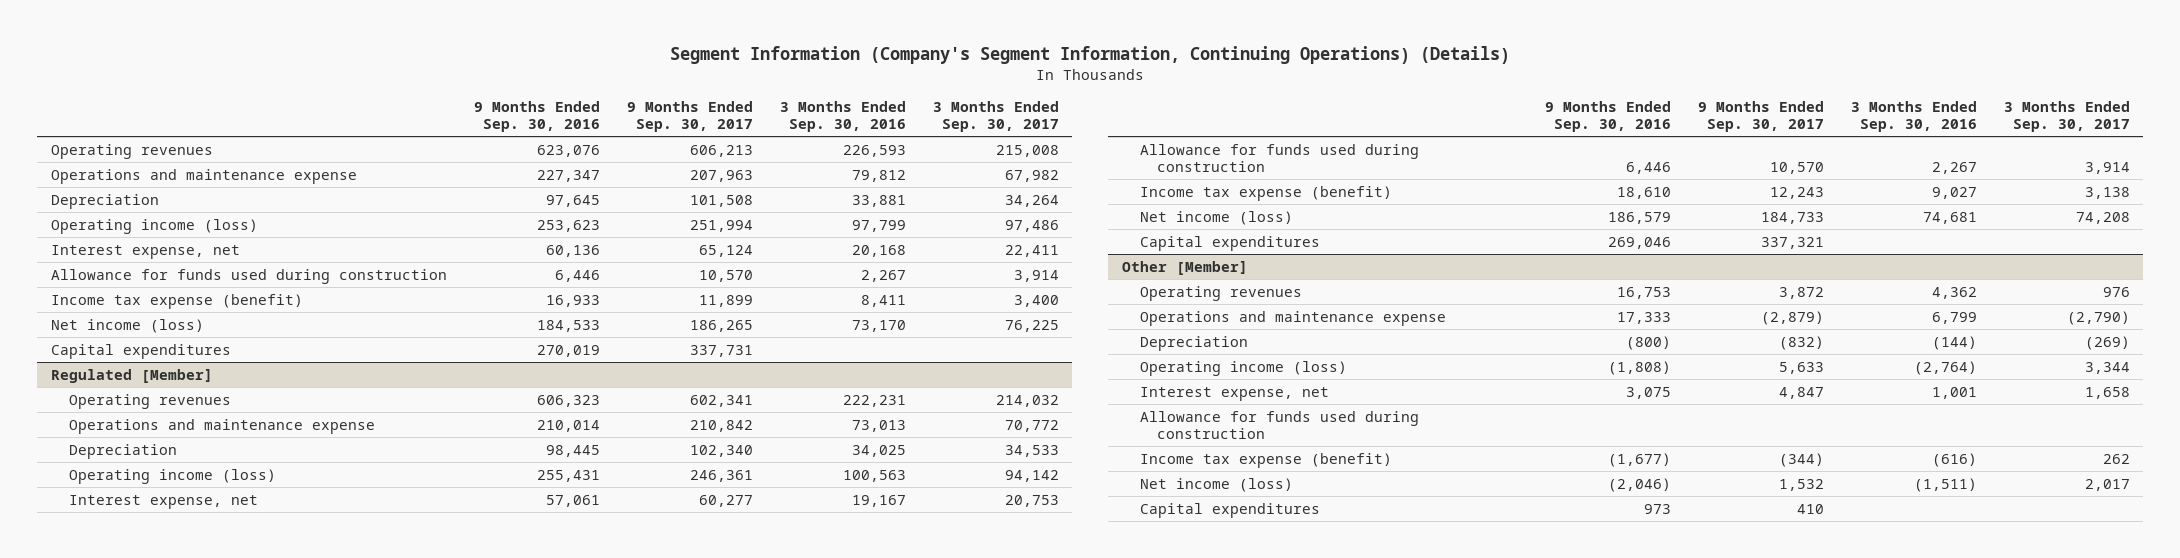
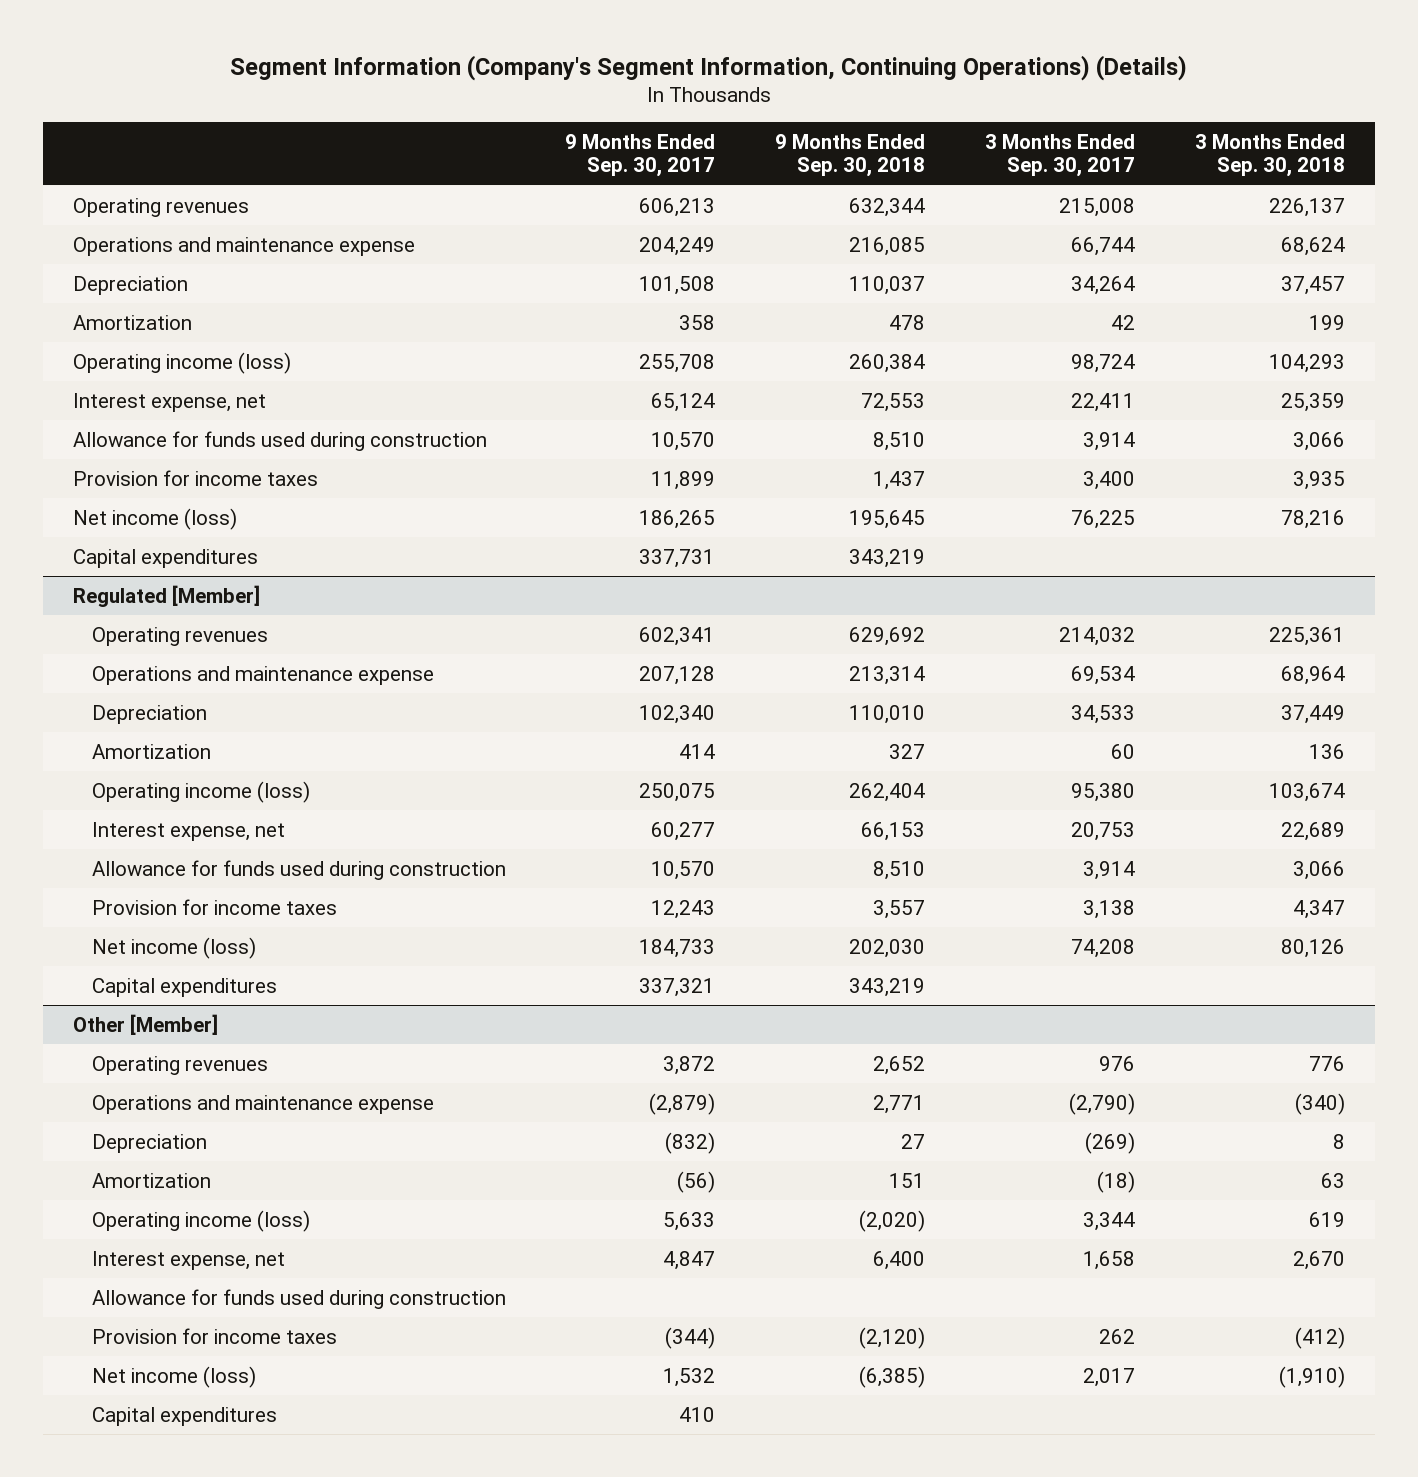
[473,101,600,133] 9 Months Ended Sep. 30, 2016 -> none
[779,101,906,133] 3 Months Ended Sep. 30, 2016 -> none
none -> [775,133,926,178] 9 Months Ended Sep. 30, 2018
none -> [1194,133,1345,178] 3 Months Ended Sep. 30, 2018
[689,169,753,182] 207,963 -> [639,236,716,256] 204,249
[1004,169,1059,182] 67,982 -> [1071,236,1136,256] 66,744
none -> [73,314,193,330] Amortization
[689,219,753,232] 251,994 -> [639,353,716,373] 255,708
[1004,219,1059,232] 97,486 -> [1071,353,1136,373] 98,724
[50,293,303,309] Income tax expense (benefit) -> [73,469,319,486] Provision for income taxes
[689,419,753,432] 210,842 -> [639,665,716,685] 207,128
[1004,419,1059,432] 70,772 -> [1071,665,1136,685] 69,534
none -> [91,743,211,759] Amortization
[689,469,753,482] 246,361 -> [639,782,716,802] 250,075
[1004,469,1059,482] 94,142 -> [1071,782,1136,802] 95,380
[1139,185,1392,201] Income tax expense (benefit) -> [91,898,337,915] Provision for income taxes
none -> [91,1172,211,1188] Amortization
[1139,452,1392,468] Income tax expense (benefit) -> [91,1327,337,1344] Provision for income taxes

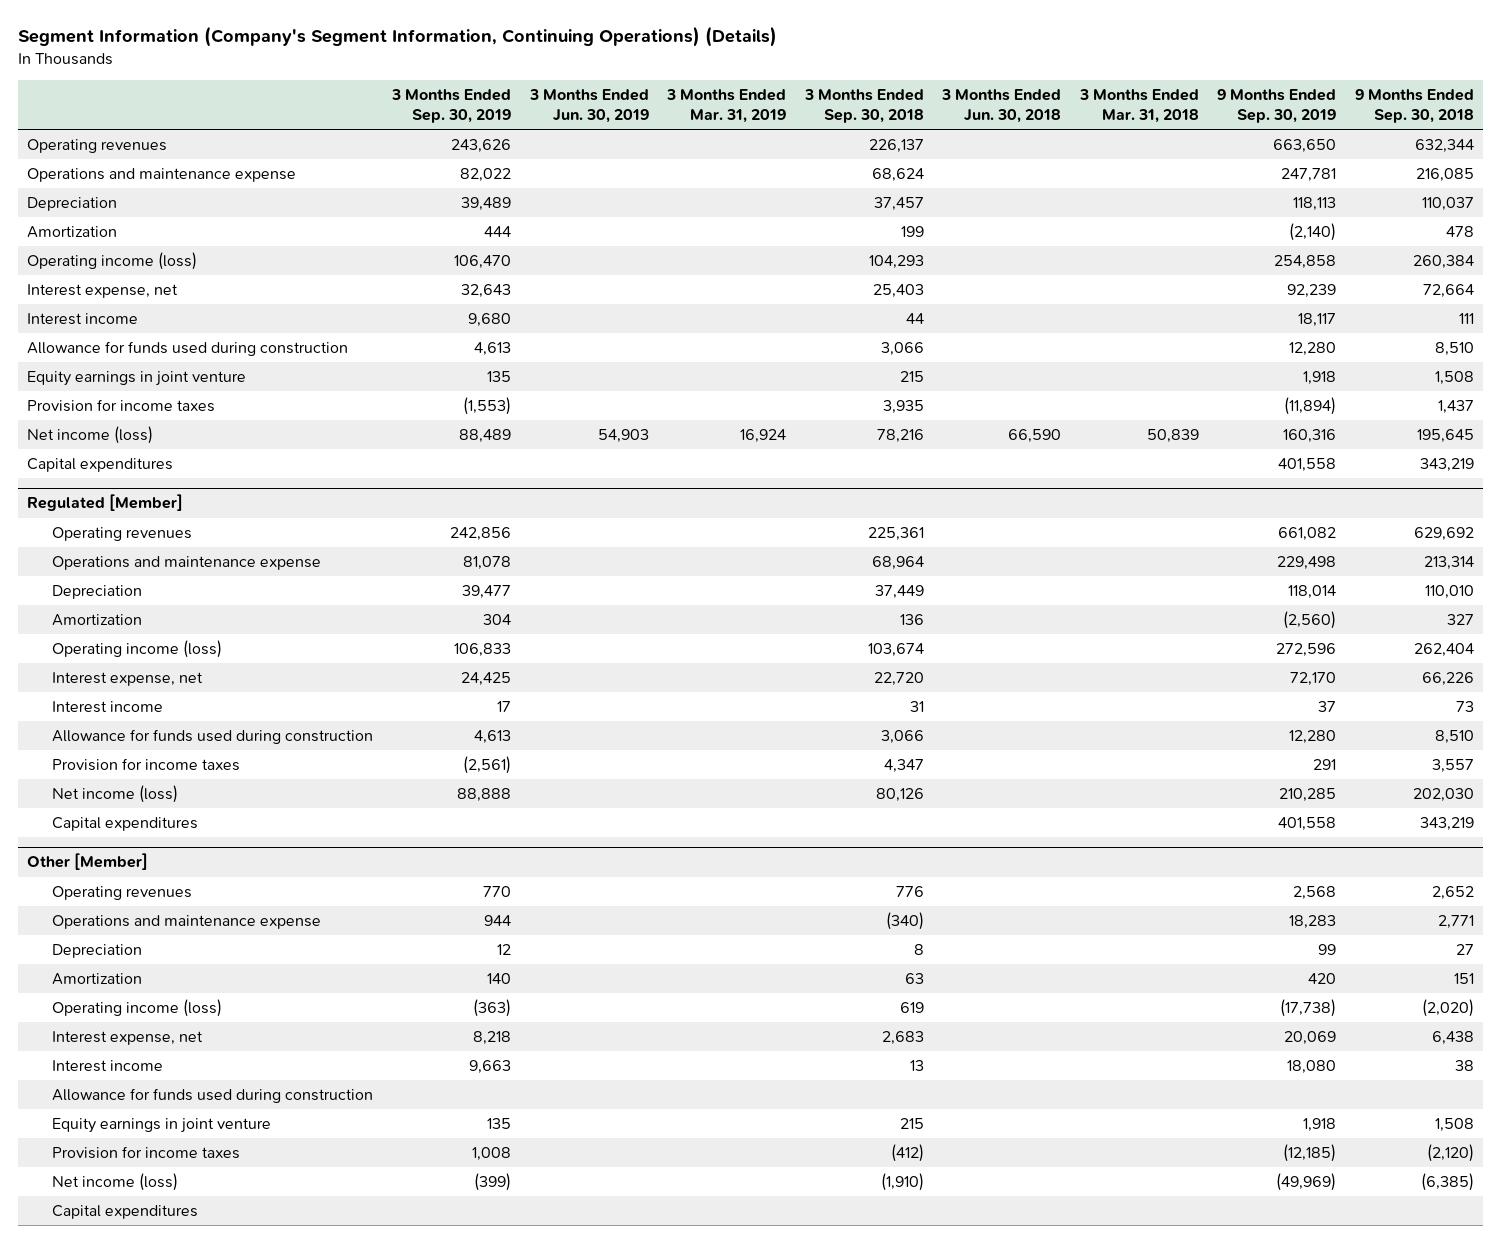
[565,133,716,178] 9 Months Ended Sep. 30, 2017 -> none
[985,133,1136,178] 3 Months Ended Sep. 30, 2017 -> none
none -> [390,88,511,124] 3 Months Ended Sep. 30, 2019
none -> [528,88,649,124] 3 Months Ended Jun. 30, 2019
none -> [666,88,787,124] 3 Months Ended Mar. 31, 2019
none -> [941,88,1062,124] 3 Months Ended Jun. 30, 2018
none -> [1078,88,1199,124] 3 Months Ended Mar. 31, 2018
none -> [1217,88,1337,124] 9 Months Ended Sep. 30, 2019
[861,392,926,412] 72,553 -> [1422,284,1474,299] 72,664
[1280,392,1345,412] 25,359 -> [872,284,924,299] 25,403
none -> [27,313,139,326] Interest income
none -> [27,371,247,387] Equity earnings in joint venture
[861,821,926,841] 66,153 -> [1421,672,1474,687] 66,226
[1280,821,1345,841] 22,689 -> [873,672,924,687] 22,720
none -> [52,701,164,714] Interest income
[873,1250,926,1270] 6,400 -> [1431,1031,1474,1046] 6,438
[1292,1250,1345,1270] 2,670 -> [881,1031,924,1046] 2,683
none -> [52,1060,164,1073] Interest income
none -> [52,1118,272,1134] Equity earnings in joint venture

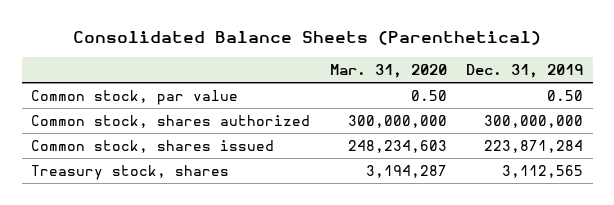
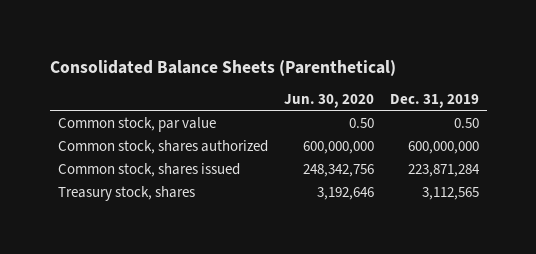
[329,64,447,79] Mar. 31, 2020 -> none
none -> [283,94,374,109] Jun. 30, 2020
[483,114,583,128] 300,000,000 -> [407,141,479,155] 600,000,000

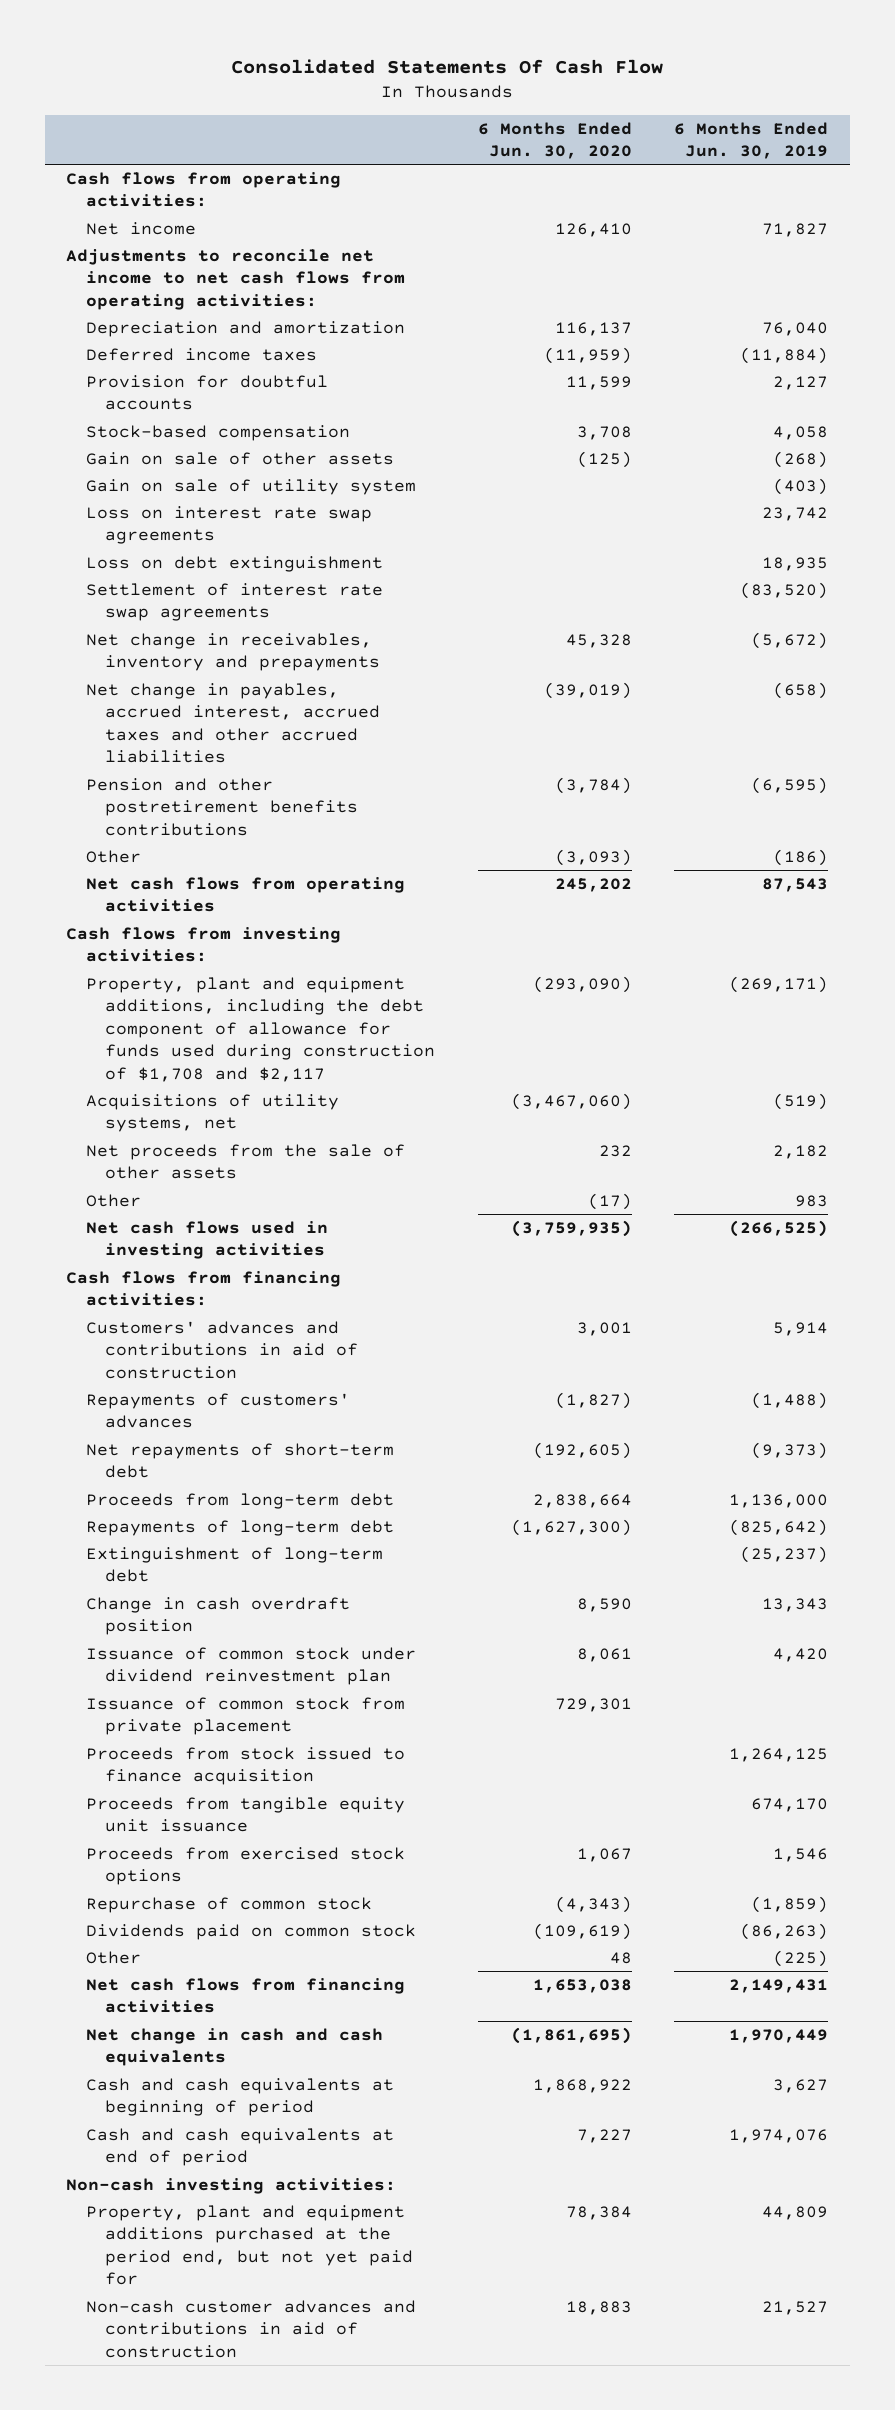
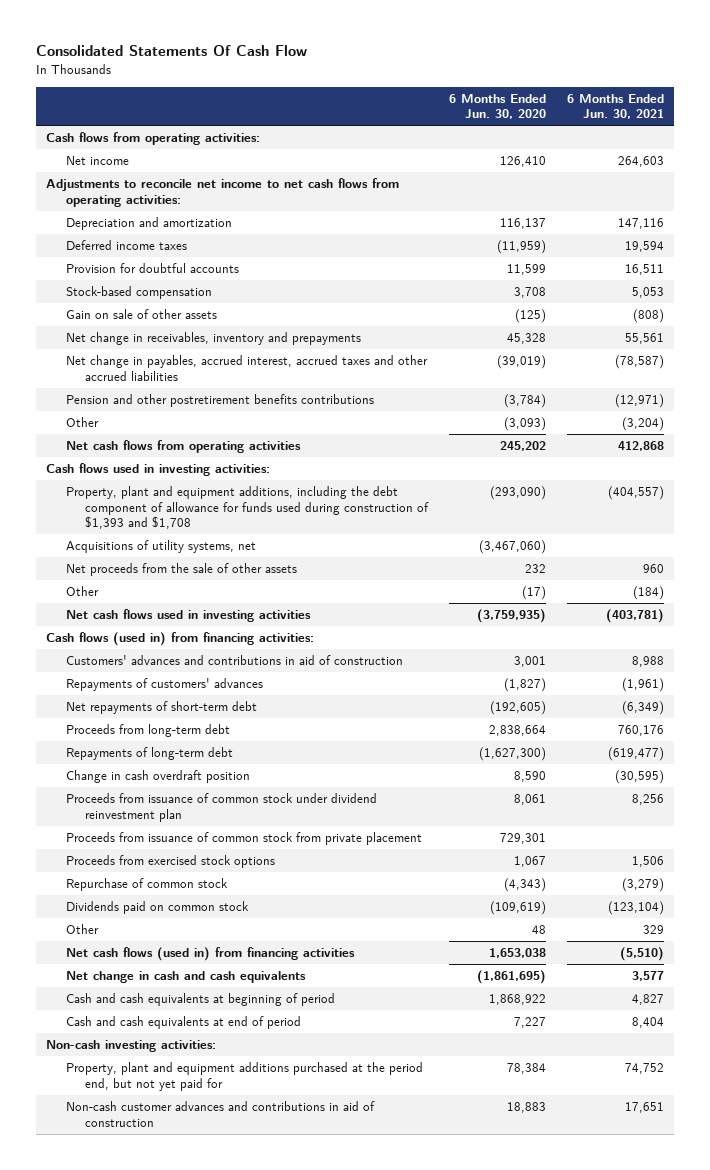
[674,121,829,160] 6 Months Ended Jun. 30, 2019 -> none
none -> [566,93,664,120] 6 Months Ended Jun. 30, 2021
[85,478,416,495] Gain on sale of utility system -> none
[85,505,372,545] Loss on interest rate swap agreements -> none
[85,555,383,572] Loss on debt extinguishment -> none
[85,582,383,622] Settlement of interest rate swap agreements -> none
[66,926,342,963] Cash flows from investing activities: -> [46,463,271,477] Cash flows used in investing activities:
[85,976,435,1082] Property, plant and equipment additions, including the debt component of allowance for funds used during construction of $1,708 and $2,117 -> [65,486,430,530] Property, plant and equipment additions, including the debt component of allowance for funds used during construction of $1,393 and $1,708
[66,1270,342,1307] Cash flows from financing activities: -> [46,632,315,647] Cash flows (used in) from financing activities:
[85,1546,383,1583] Extinguishment of long-term debt -> none
[85,1746,405,1786] Proceeds from stock issued to finance acquisition -> none
[85,1796,405,1833] Proceeds from tangible equity unit issuance -> none
[85,1646,416,1686] Issuance of common stock under dividend reinvestment plan -> [65,793,377,822] Proceeds from issuance of common stock under dividend reinvestment plan
[85,1696,405,1736] Issuance of common stock from private placement -> [65,832,422,846] Proceeds from issuance of common stock from private placement
[85,1977,405,2014] Net cash flows from financing activities -> [65,947,355,962] Net cash flows (used in) from financing activities

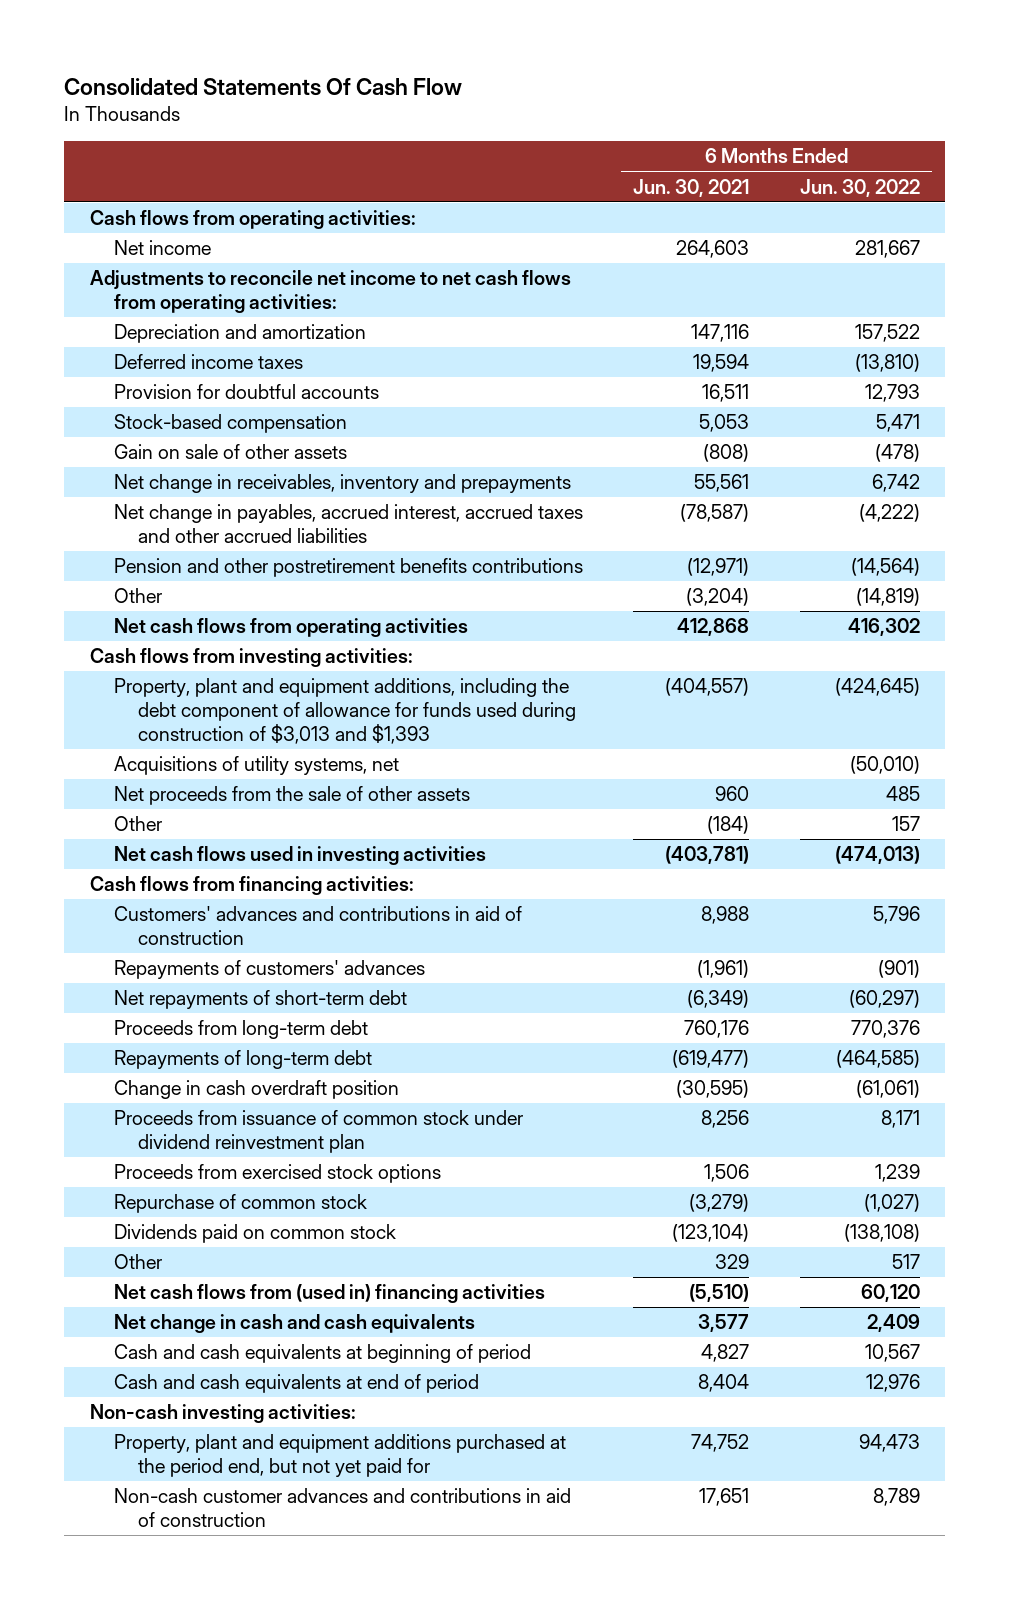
[449,93,547,120] 6 Months Ended Jun. 30, 2020 -> none
none -> [799,178,920,197] Jun. 30, 2022
[46,463,271,477] Cash flows used in investing activities: -> [89,648,413,668] Cash flows from investing activities:
[65,486,430,530] Property, plant and equipment additions, including the debt component of allowance for funds used during construction of $1,393 and $1,708 -> [113,678,576,744] Property, plant and equipment additions, including the debt component of allowance for funds used during construction of $3,013 and $1,393
[46,632,315,647] Cash flows (used in) from financing activities: -> [89,876,414,896] Cash flows from financing activities:
[65,832,422,846] Proceeds from issuance of common stock from private placement -> none
[65,947,355,962] Net cash flows (used in) from financing activities -> [113,1284,545,1304] Net cash flows from (used in) financing activities

